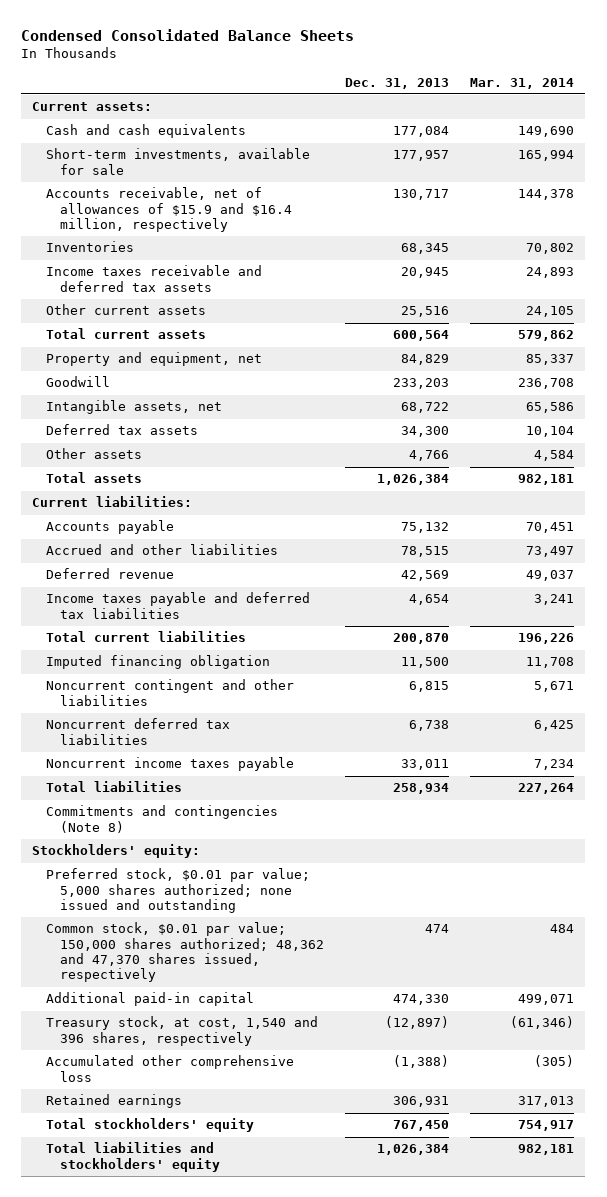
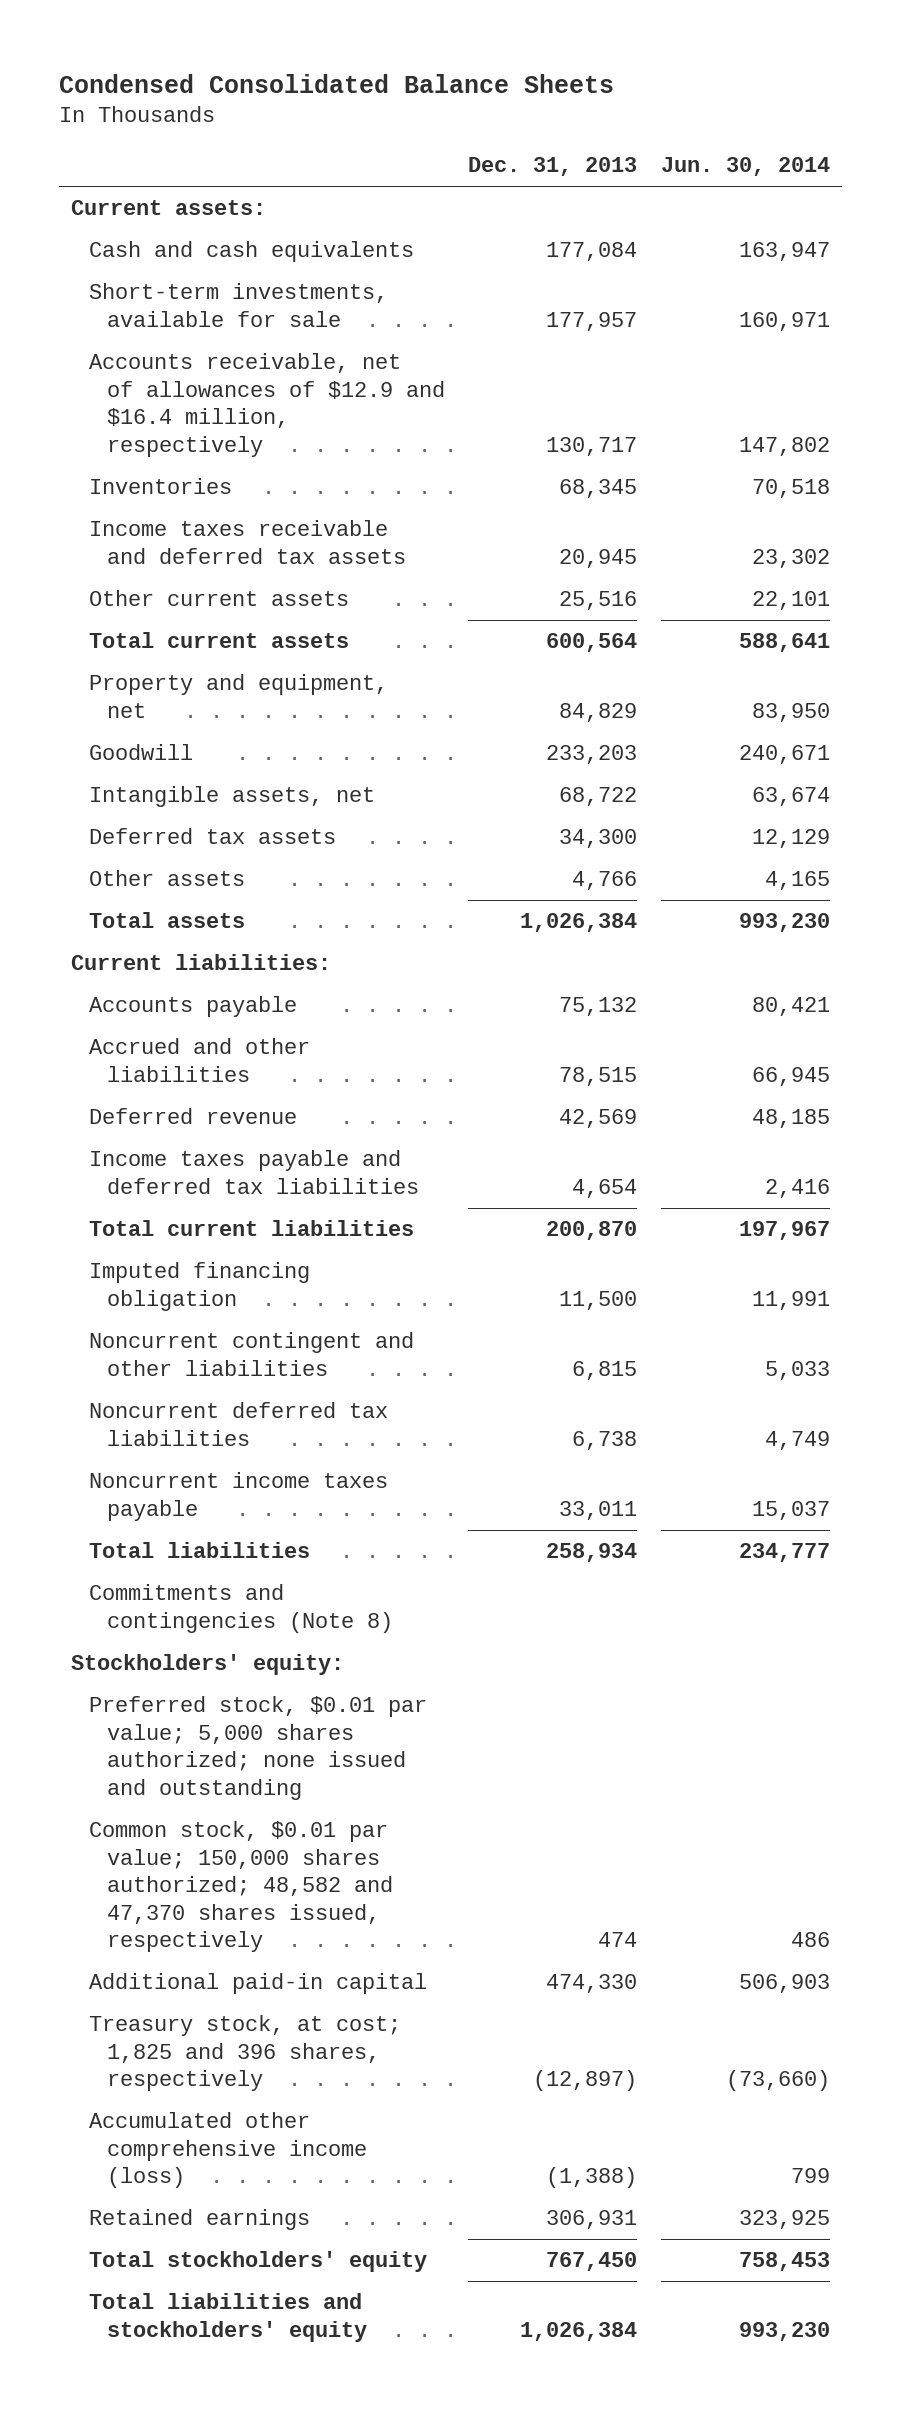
[470,77,575,89] Mar. 31, 2014 -> none
none -> [661,157,831,177] Jun. 30, 2014
[45,187,292,233] Accounts receivable, net of allowances of $15.9 and $16.4 million, respectively -> [88,353,445,457] Accounts receivable, net of allowances of $12.9 and $16.4 million, respectively
[45,922,324,983] Common stock, $0.01 par value; 150,000 shares authorized; 48,362 and 47,370 shares issued, respectively -> [88,1821,393,1953] Common stock, $0.01 par value; 150,000 shares authorized; 48,582 and 47,370 shares issued, respectively
[45,1016,318,1046] Treasury stock, at cost, 1,540 and 396 shares, respectively -> [88,2015,401,2092] Treasury stock, at cost; 1,825 and 396 shares, respectively
[45,1055,294,1082] Accumulated other comprehensive loss -> [88,2112,367,2189] Accumulated other comprehensive income (loss)

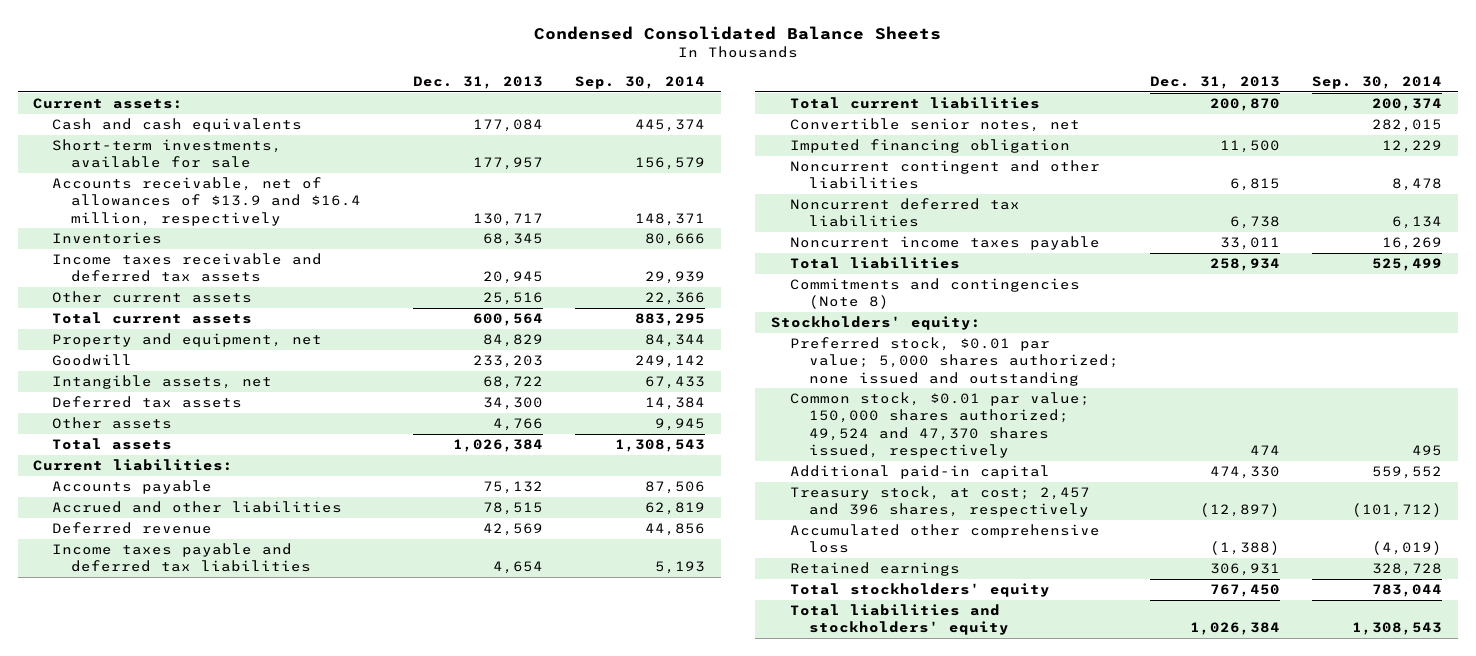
[661,157,831,177] Jun. 30, 2014 -> none
none -> [574,75,705,89] Sep. 30, 2014
[88,353,445,457] Accounts receivable, net of allowances of $12.9 and $16.4 million, respectively -> [52,177,362,226] Accounts receivable, net of allowances of $13.9 and $16.4 million, respectively
none -> [789,118,1080,133] Convertible senior notes, net
[88,1821,393,1953] Common stock, $0.01 par value; 150,000 shares authorized; 48,582 and 47,370 shares issued, respectively -> [789,392,1090,459] Common stock, $0.01 par value; 150,000 shares authorized; 49,524 and 47,370 shares issued, respectively
[88,2015,401,2092] Treasury stock, at cost; 1,825 and 396 shares, respectively -> [789,486,1090,518] Treasury stock, at cost; 2,457 and 396 shares, respectively
[88,2112,367,2189] Accumulated other comprehensive income (loss) -> [789,524,1100,554] Accumulated other comprehensive loss

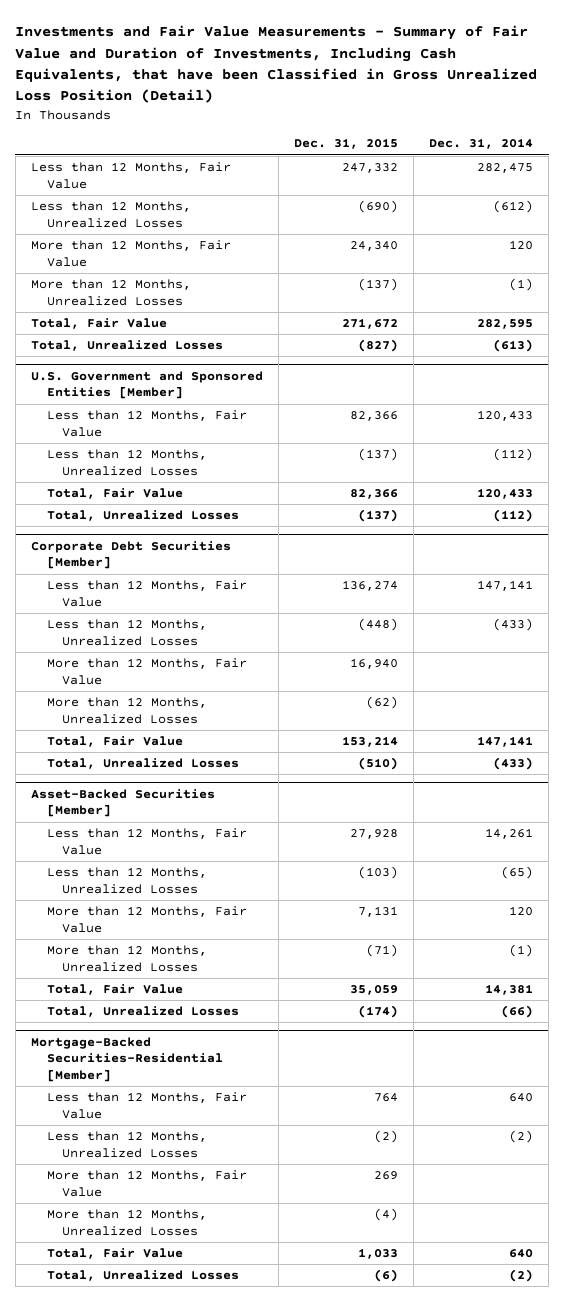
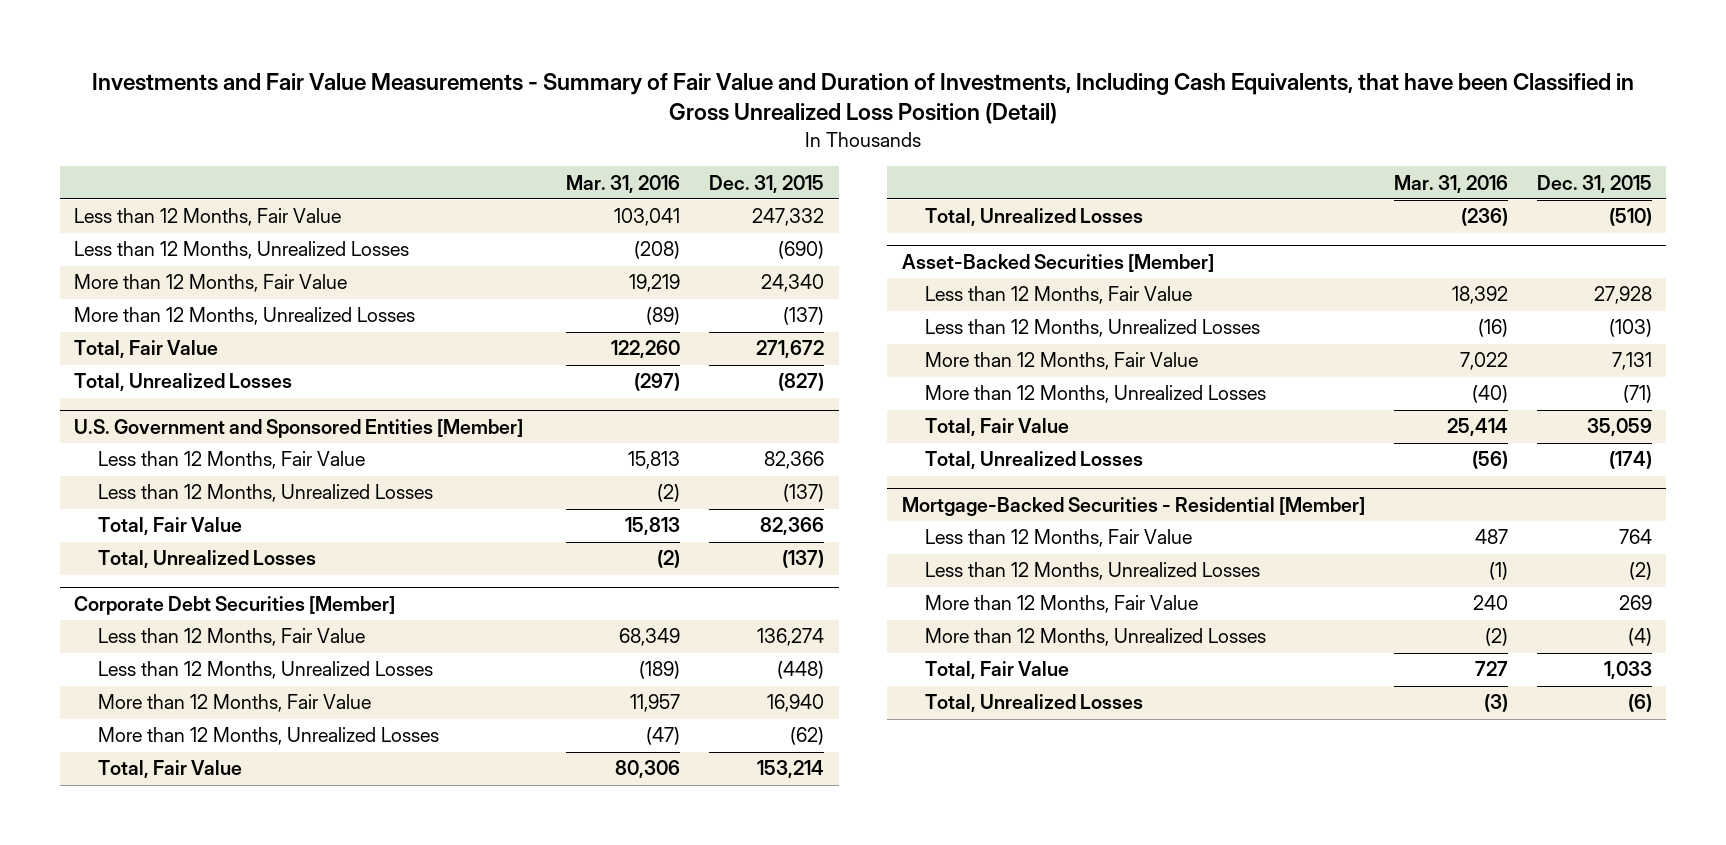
[429,138,534,150] Dec. 31, 2014 -> none
none -> [566,174,681,193] Mar. 31, 2016
[30,1036,223,1083] Mortgage-Backed Securities-Residential [Member] -> [901,496,1365,516] Mortgage-Backed Securities - Residential [Member]

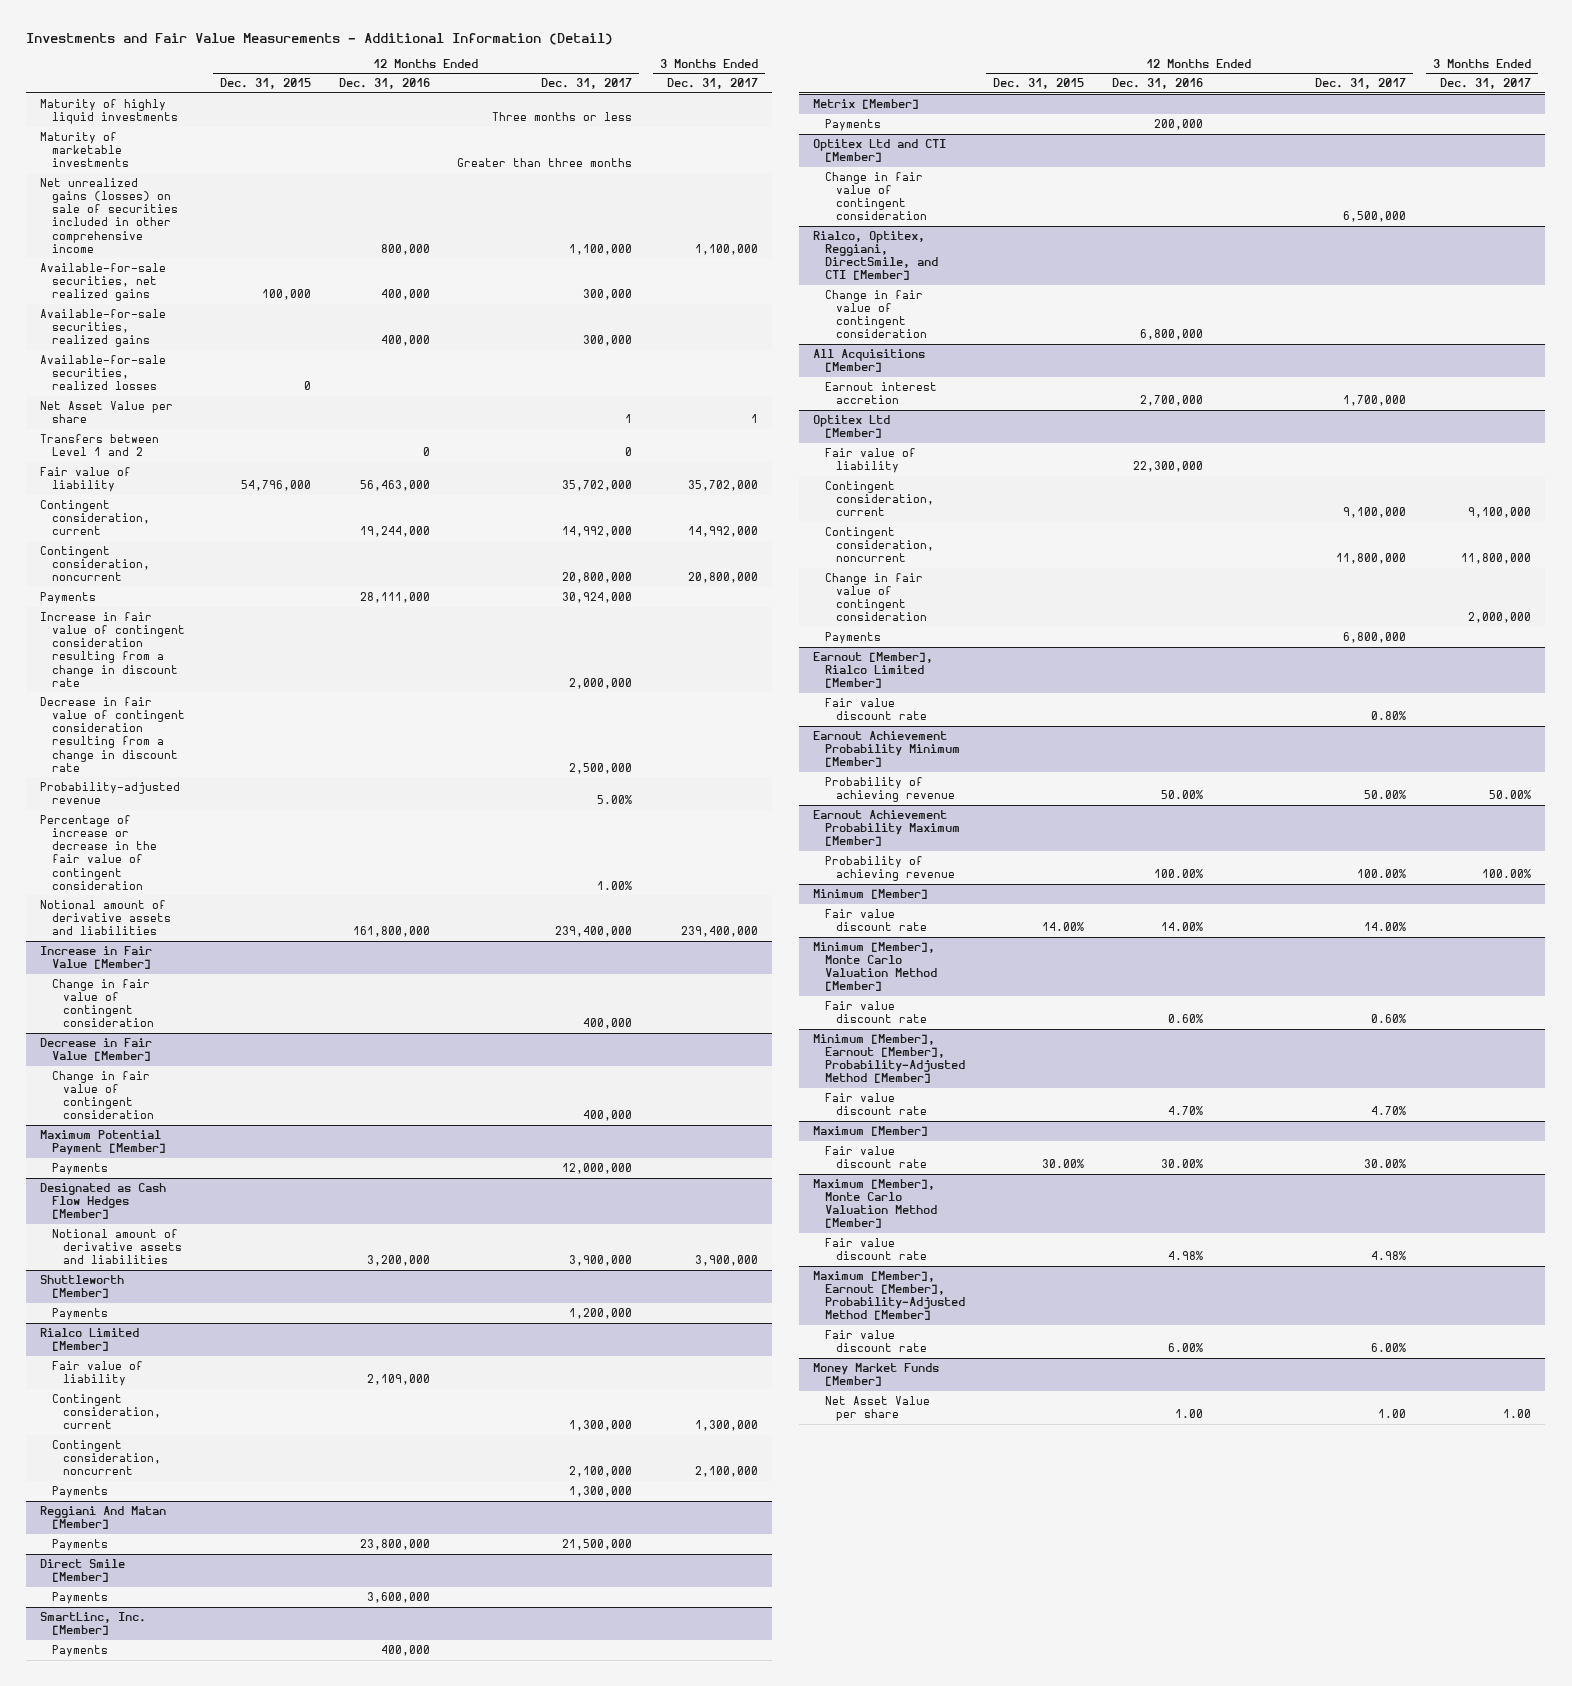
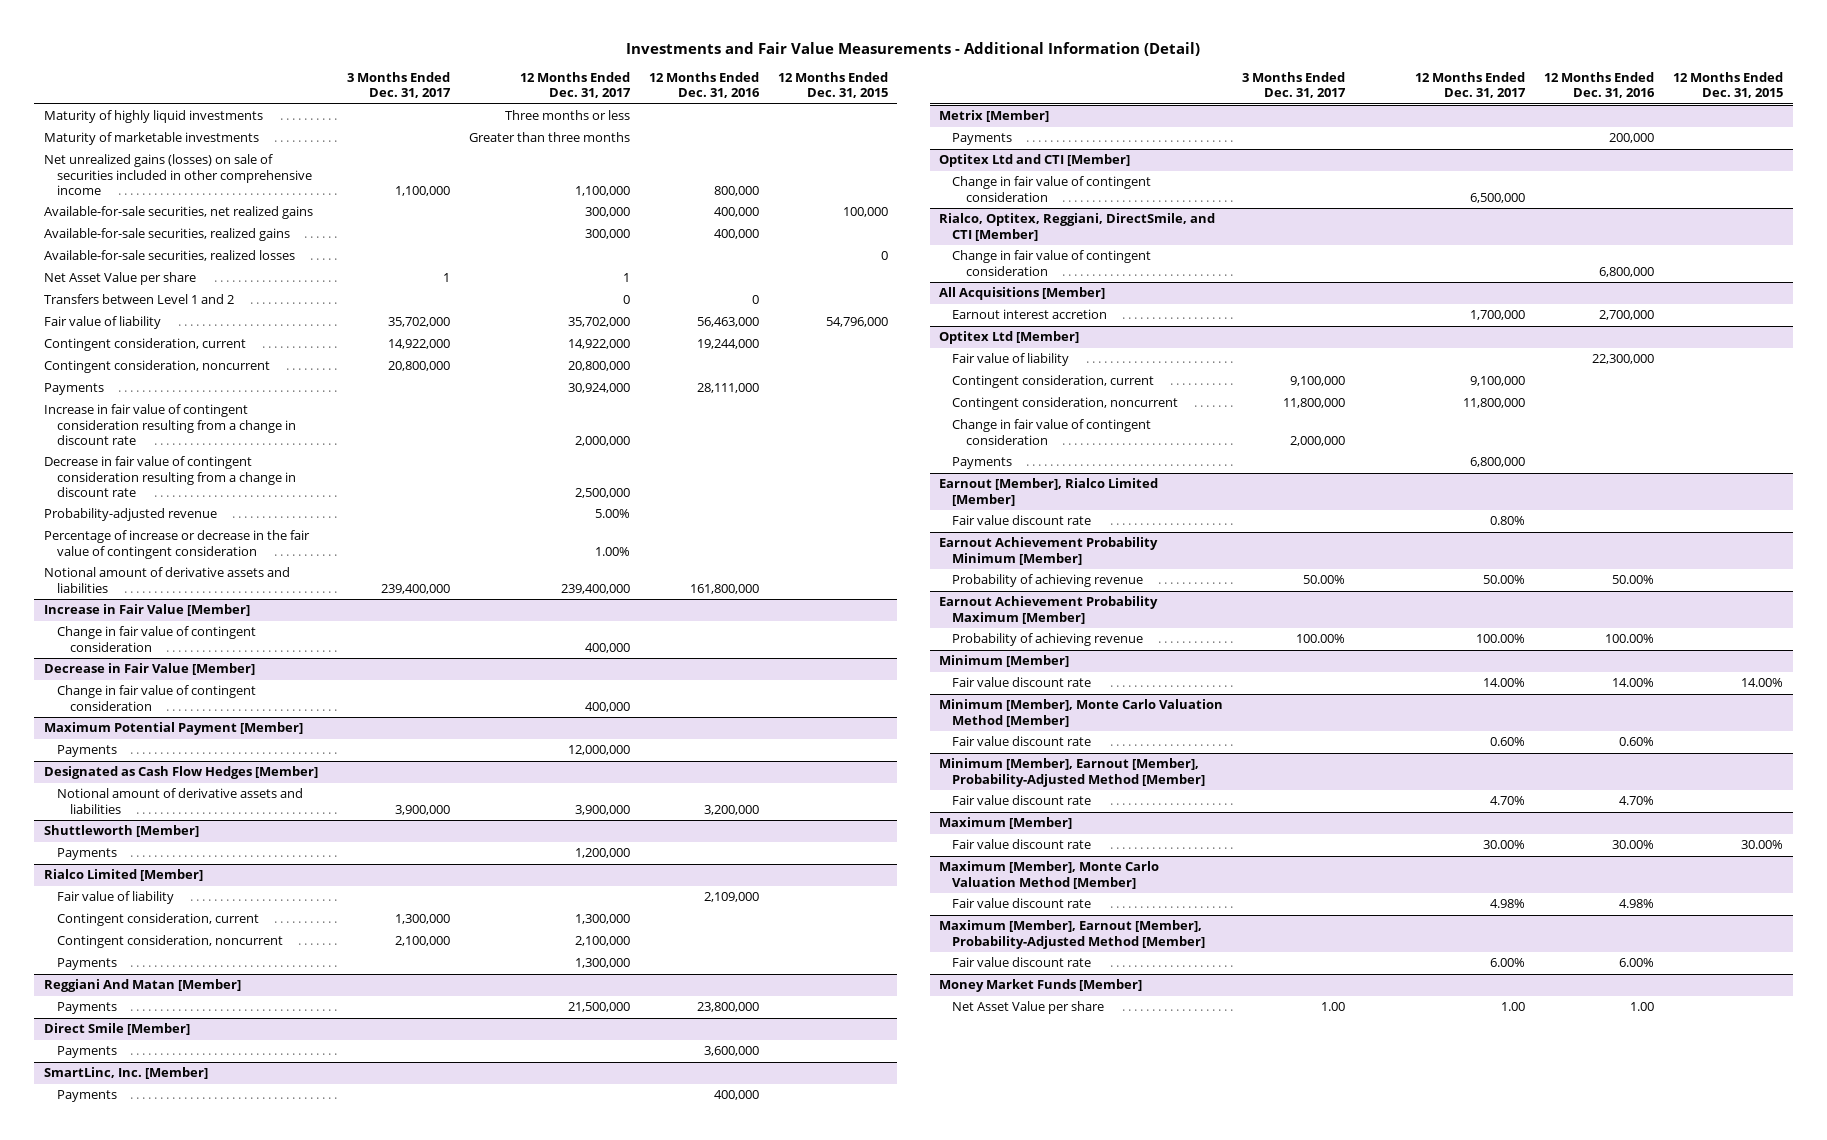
[562,526,633,538] 14,992,000 -> [567,339,630,350] 14,922,000
[688,526,759,538] 14,992,000 -> [387,339,450,350] 14,922,000

